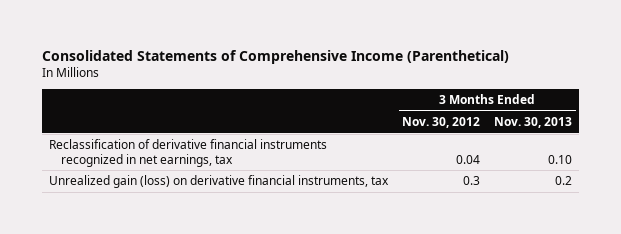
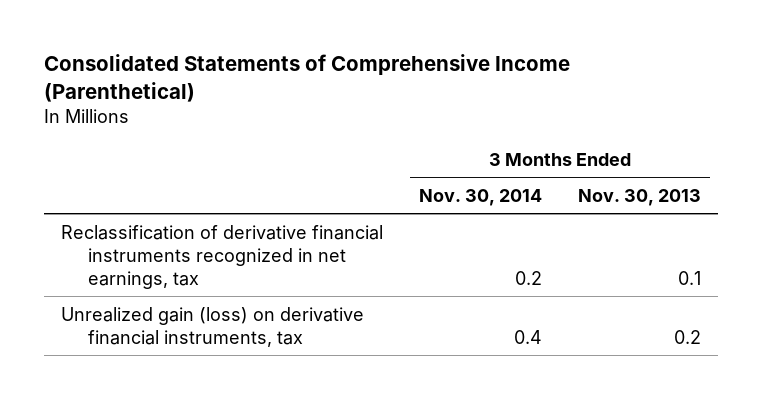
[402,116,481,128] Nov. 30, 2012 -> none
none -> [419,188,543,206] Nov. 30, 2014
[548,154,573,164] 0.10 -> [677,271,701,286] 0.1

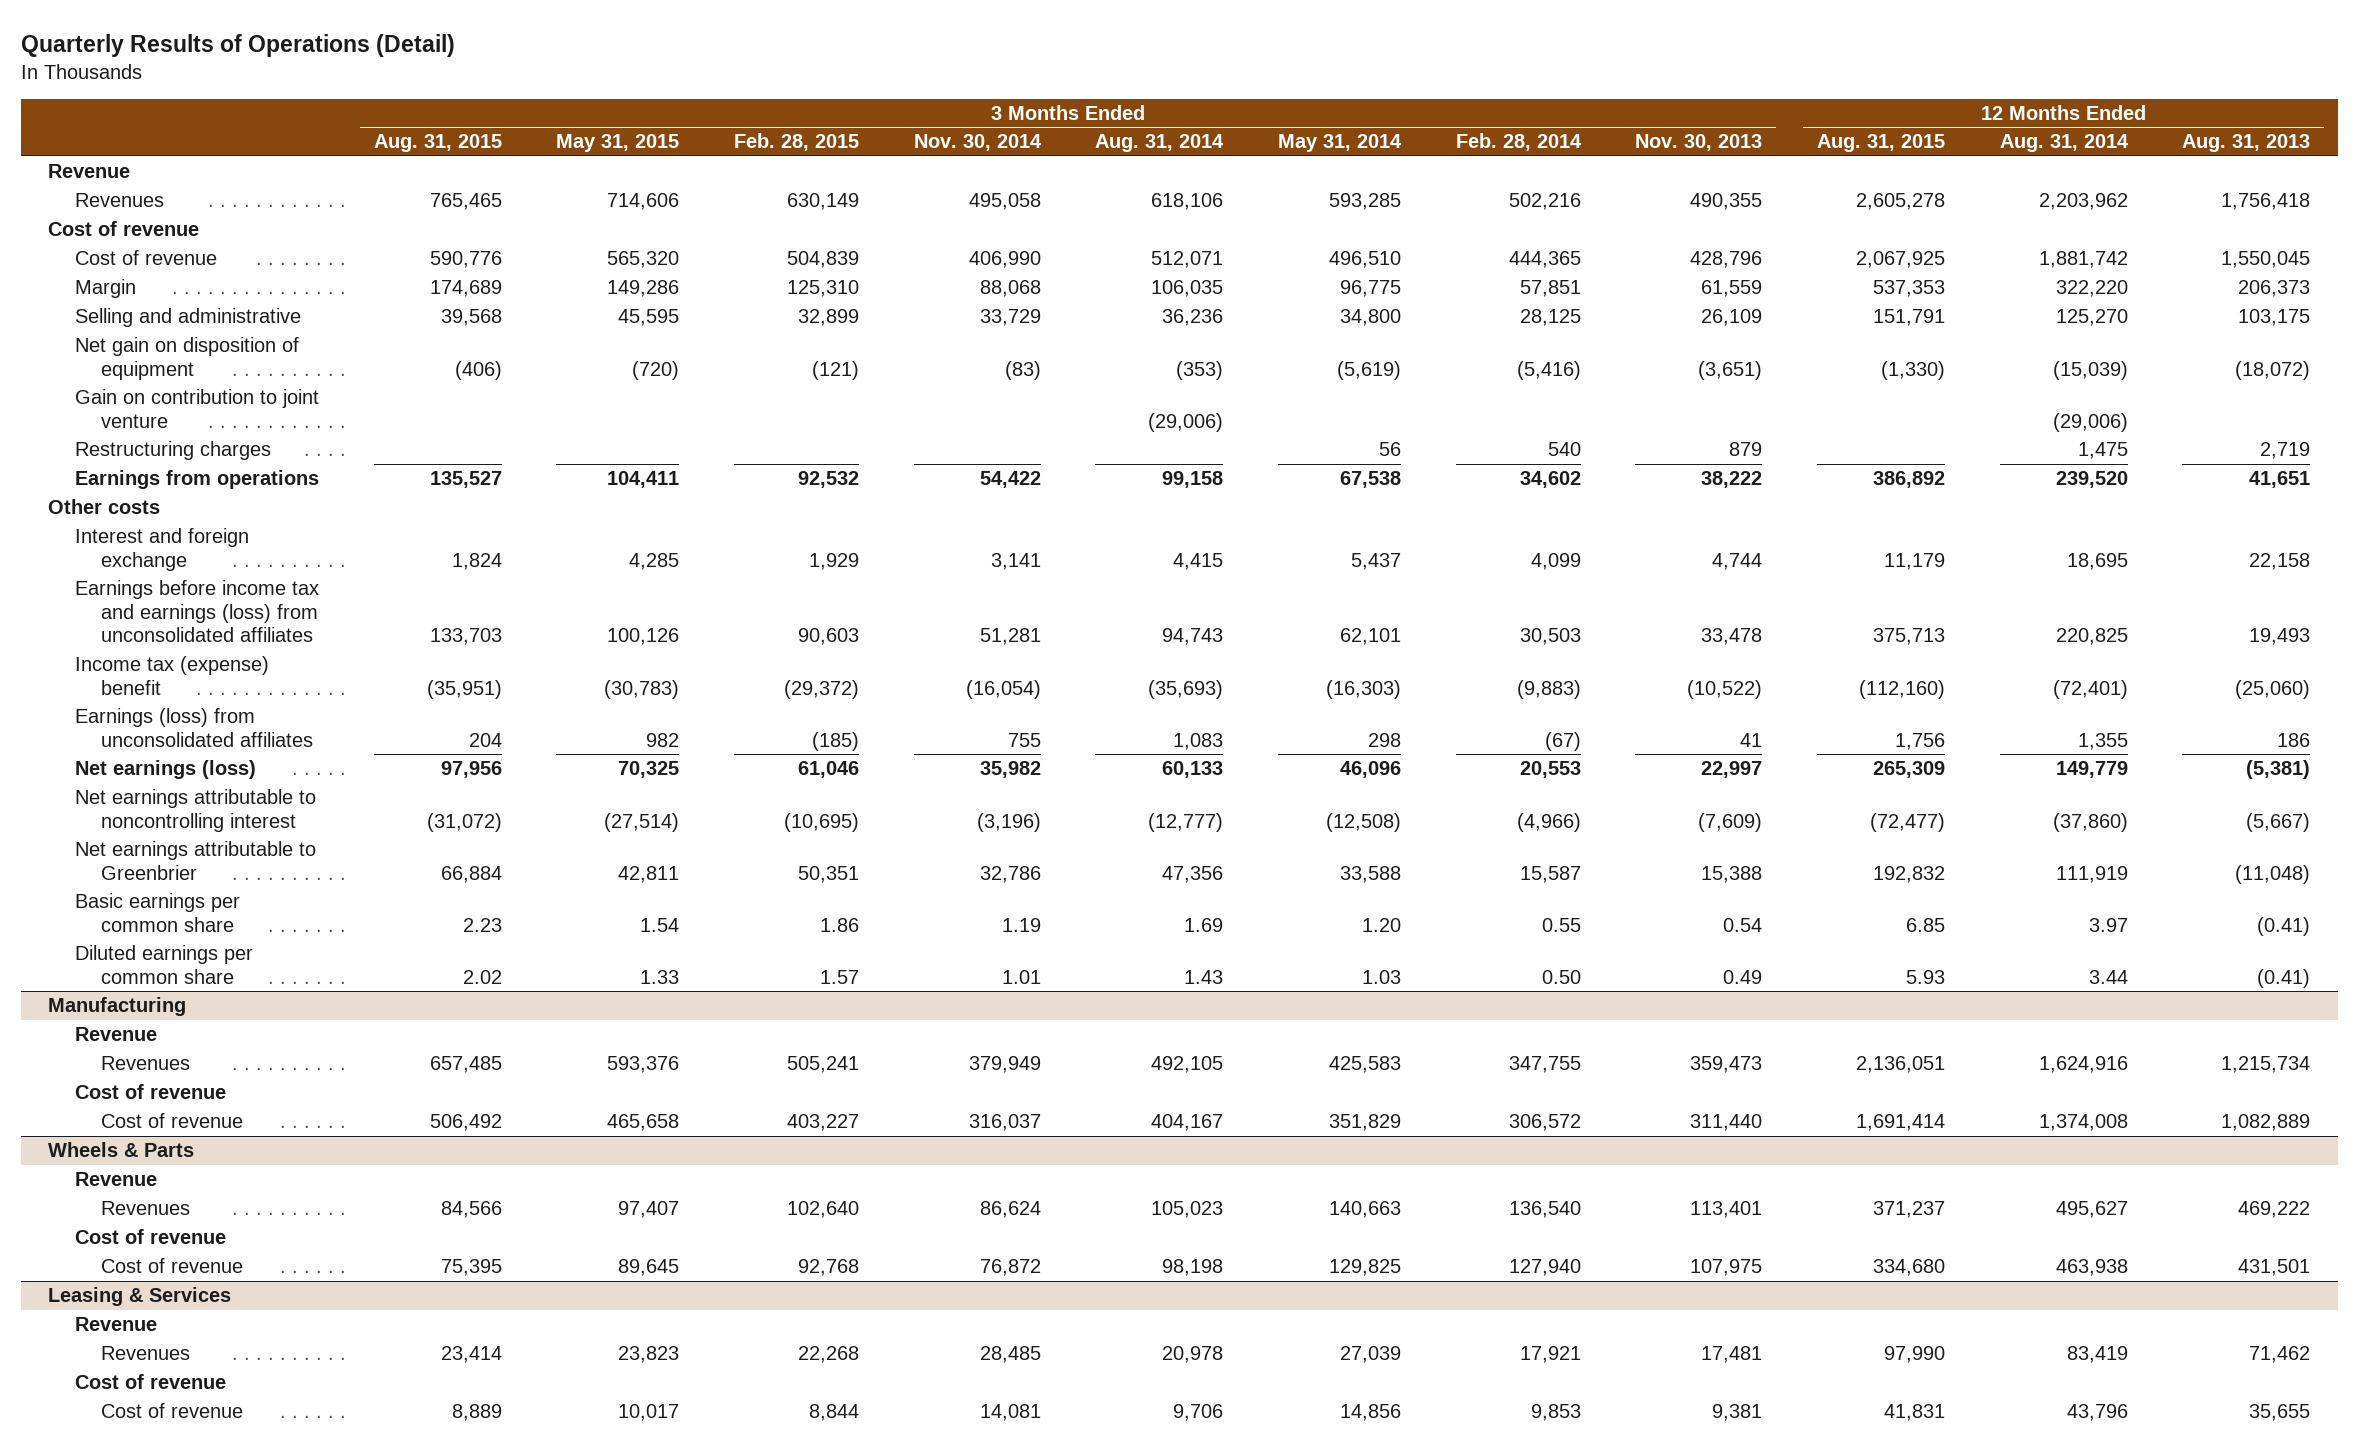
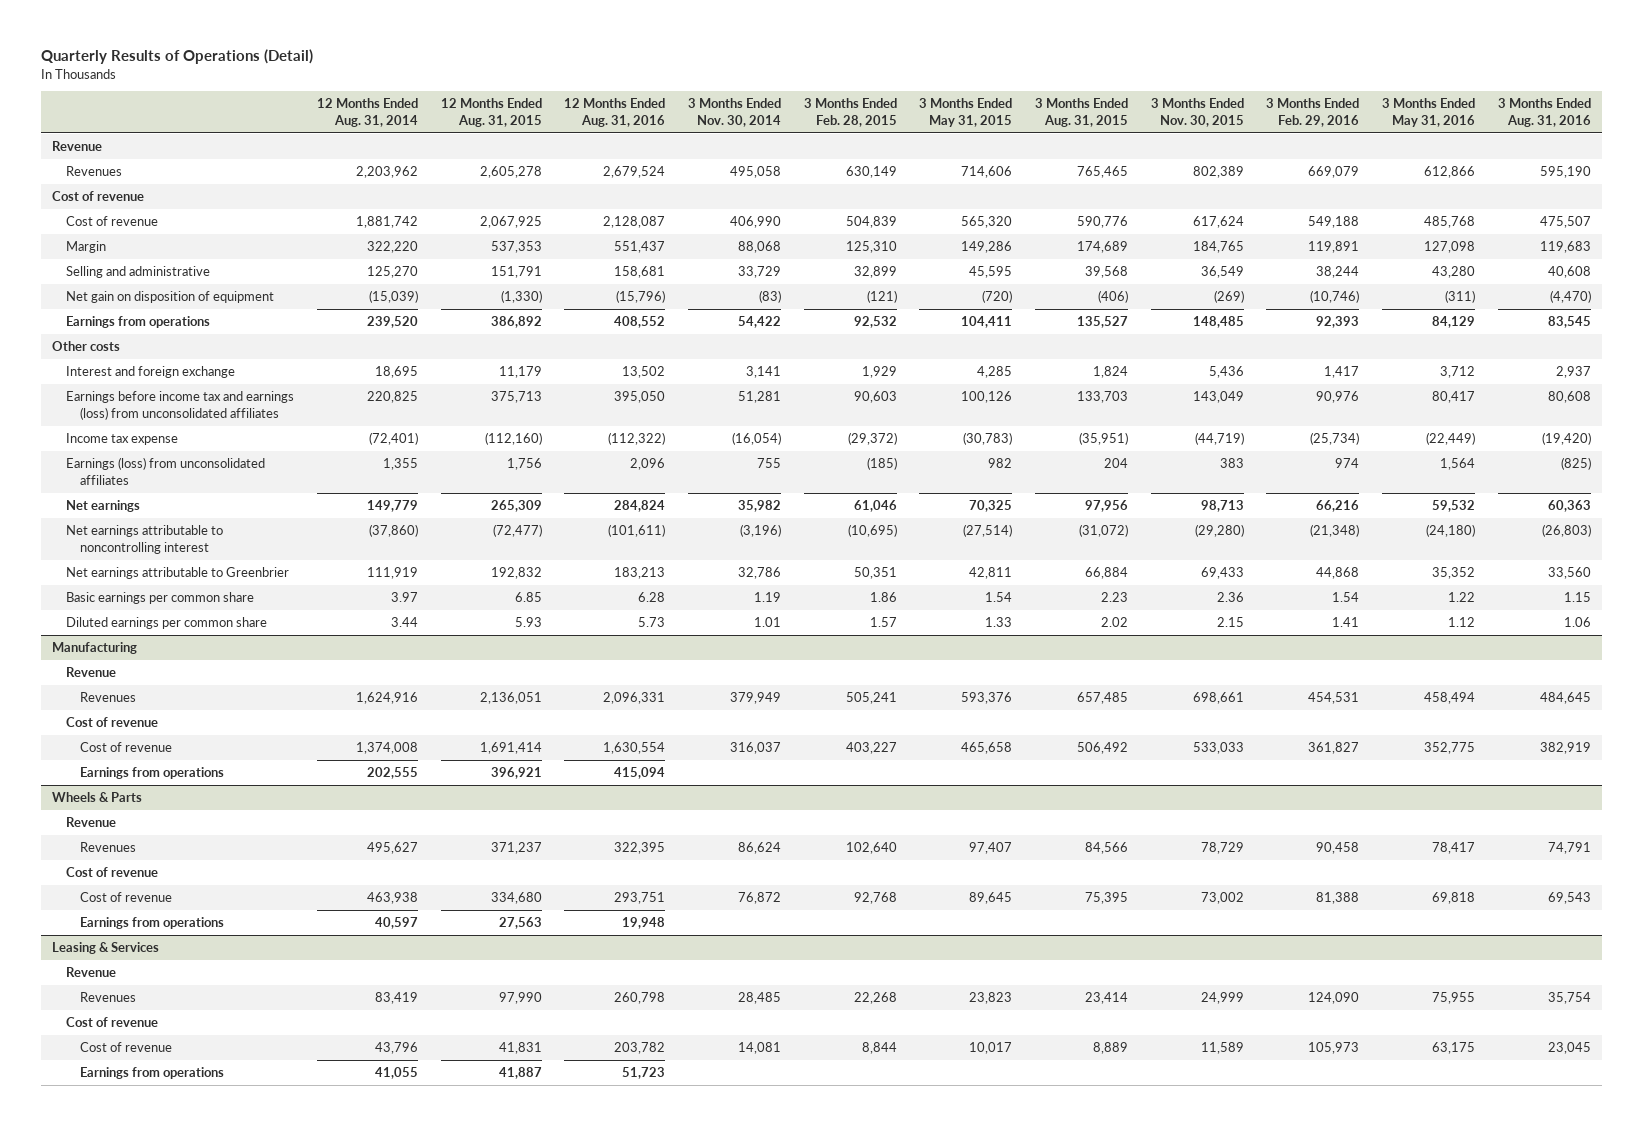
[1095,134,1225,153] Aug. 31, 2014 -> none
[1277,134,1402,153] May 31, 2014 -> none
[1455,133,1582,152] Feb. 28, 2014 -> none
[1635,134,1763,152] Nov. 30, 2013 -> none
[2182,134,2311,153] Aug. 31, 2013 -> none
none -> [564,98,666,128] 12 Months Ended Aug. 31, 2016
none -> [1150,98,1244,128] 3 Months Ended Nov. 30, 2015
none -> [1266,98,1360,128] 3 Months Ended Feb. 29, 2016
none -> [1382,98,1476,128] 3 Months Ended May 31, 2016
none -> [1497,98,1591,128] 3 Months Ended Aug. 31, 2016
[74,389,319,428] Gain on contribution to joint venture -> none
[74,441,271,461] Restructuring charges -> none
[74,656,269,695] Income tax (expense) benefit -> [66,433,179,446] Income tax expense
[74,760,256,780] Net earnings (loss) -> [66,500,141,513] Net earnings
none -> [80,767,225,780] Earnings from operations
none -> [80,917,225,930] Earnings from operations
none -> [80,1067,225,1080] Earnings from operations

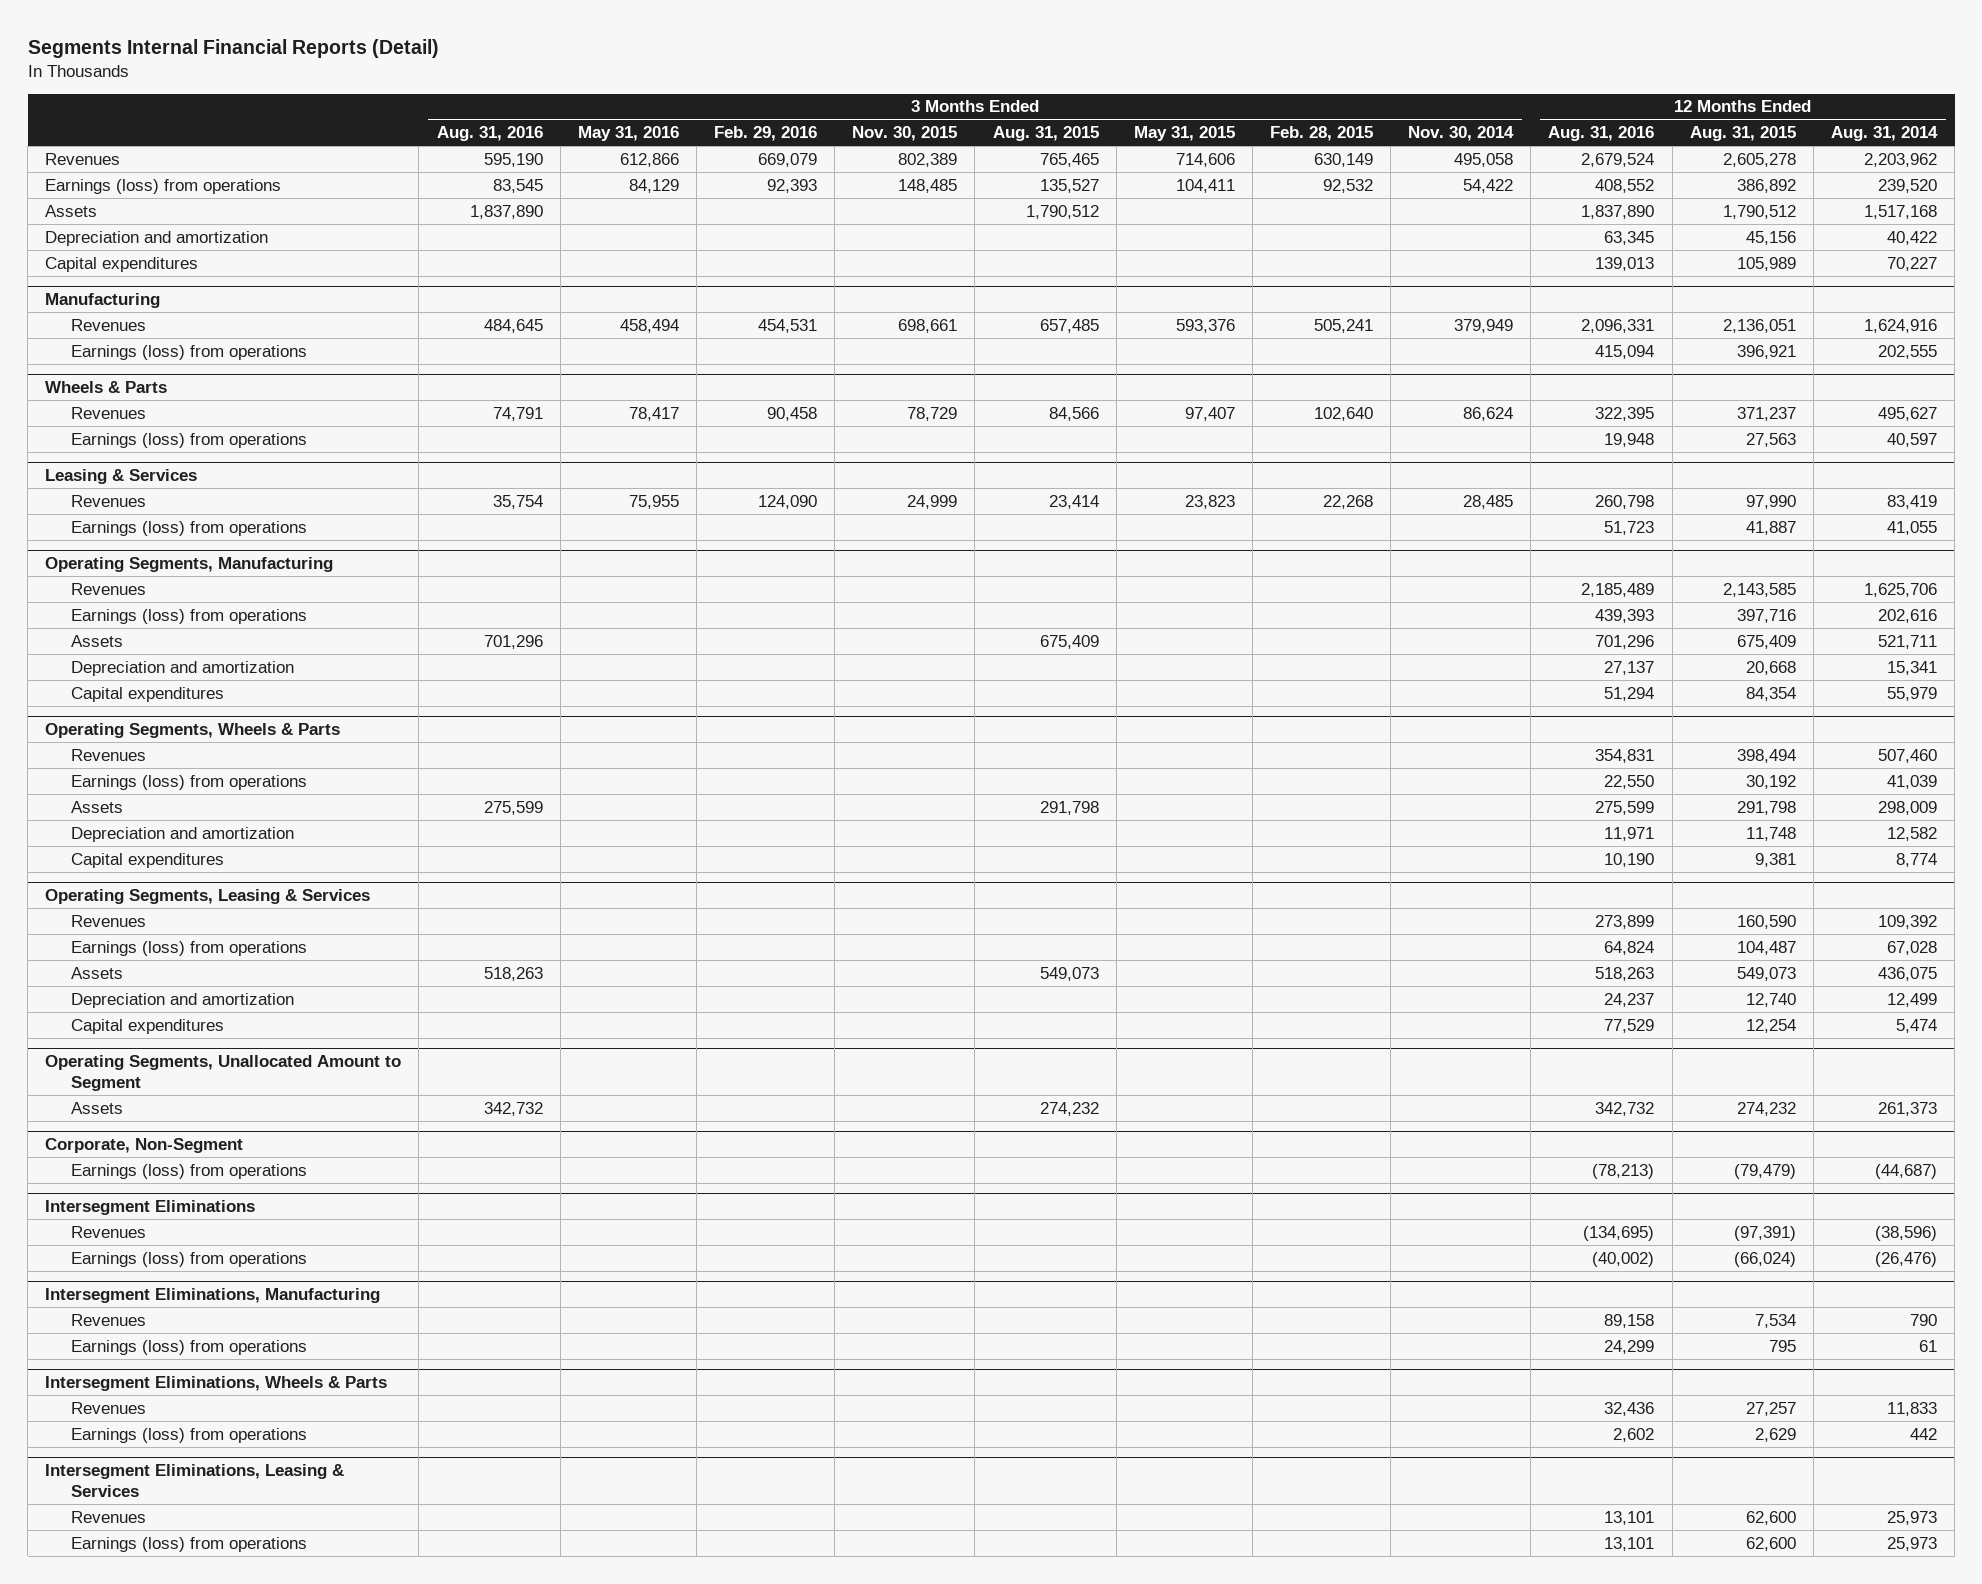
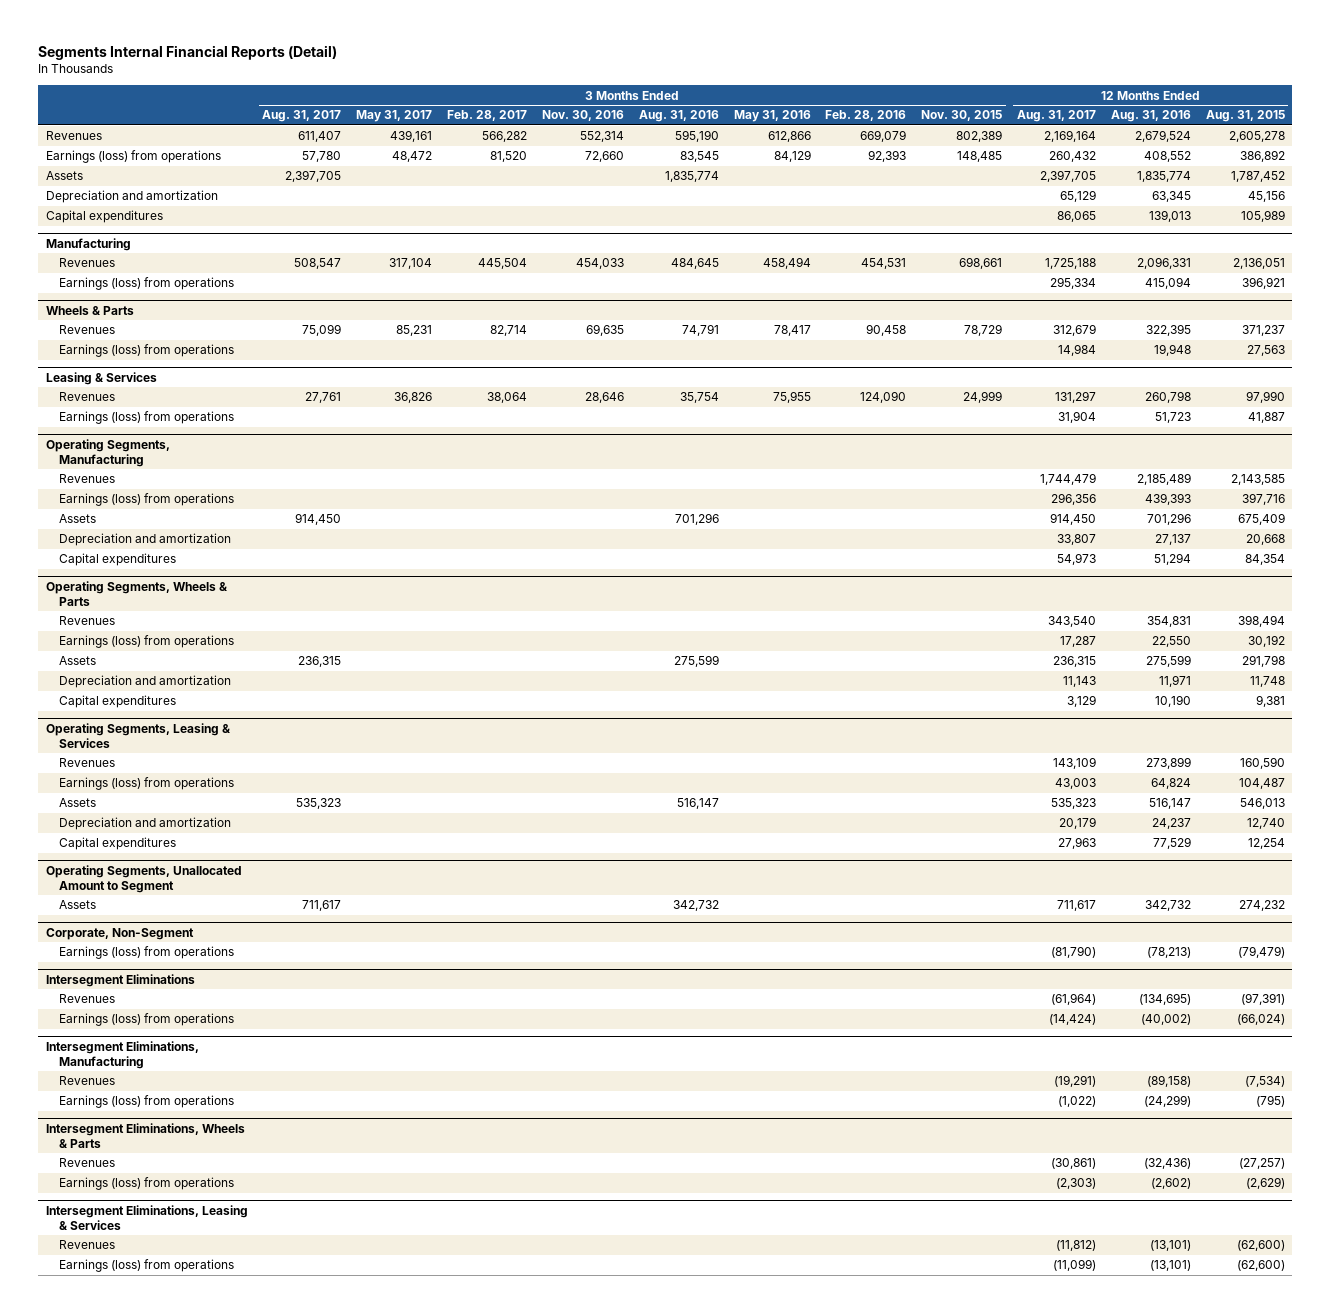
[714,126,818,142] Feb. 29, 2016 -> none
[992,126,1099,142] Aug. 31, 2015 -> none
[1133,126,1235,142] May 31, 2015 -> none
[1270,126,1374,142] Feb. 28, 2015 -> none
[1408,126,1515,142] Nov. 30, 2014 -> none
[1830,126,1938,142] Aug. 31, 2014 -> none
none -> [262,110,342,123] Aug. 31, 2017
none -> [356,110,433,123] May 31, 2017
none -> [447,110,528,122] Feb. 28, 2017
none -> [541,110,624,122] Nov. 30, 2016
none -> [825,110,907,122] Feb. 28, 2016
none -> [1016,110,1096,123] Aug. 31, 2017
[469,204,543,219] 1,837,890 -> [664,171,719,183] 1,835,774
[1581,204,1655,219] 1,837,890 -> [1136,171,1191,183] 1,835,774
[1722,204,1796,219] 1,790,512 -> [1230,171,1285,183] 1,787,452
[483,966,543,981] 518,263 -> [676,798,719,810] 516,147
[1595,966,1655,981] 518,263 -> [1148,798,1191,810] 516,147
[1736,966,1796,981] 549,073 -> [1239,798,1285,810] 546,013
[1604,1313,1655,1328] 89,158 -> [1146,1075,1191,1088] (89,158)
[1754,1313,1796,1328] 7,534 -> [1244,1076,1285,1088] (7,534)
[1604,1339,1655,1354] 24,299 -> [1143,1095,1191,1108] (24,299)
[1768,1339,1796,1352] 795 -> [1255,1095,1285,1108] (795)
[1604,1401,1655,1416] 32,436 -> [1143,1158,1191,1170] (32,436)
[1745,1401,1796,1416] 27,257 -> [1238,1158,1285,1170] (27,257)
[1613,1427,1655,1442] 2,602 -> [1150,1178,1191,1190] (2,602)
[1754,1427,1796,1442] 2,629 -> [1245,1177,1285,1190] (2,629)
[1604,1510,1655,1525] 13,101 -> [1149,1240,1191,1252] (13,101)
[1745,1510,1796,1525] 62,600 -> [1236,1240,1285,1252] (62,600)
[1604,1536,1655,1551] 13,101 -> [1149,1260,1191,1272] (13,101)
[1745,1536,1796,1551] 62,600 -> [1236,1260,1285,1272] (62,600)

